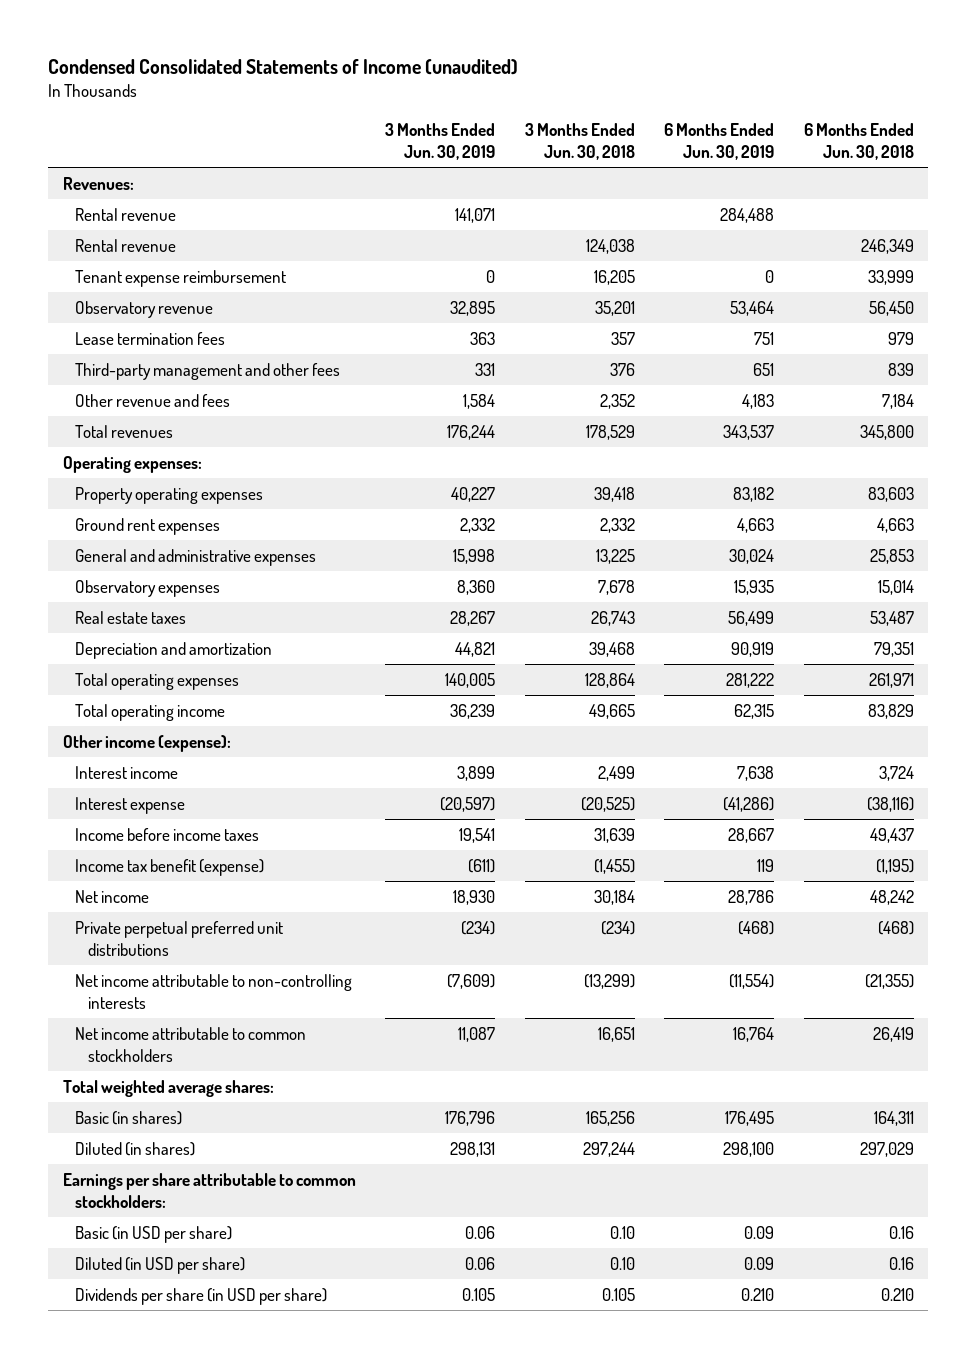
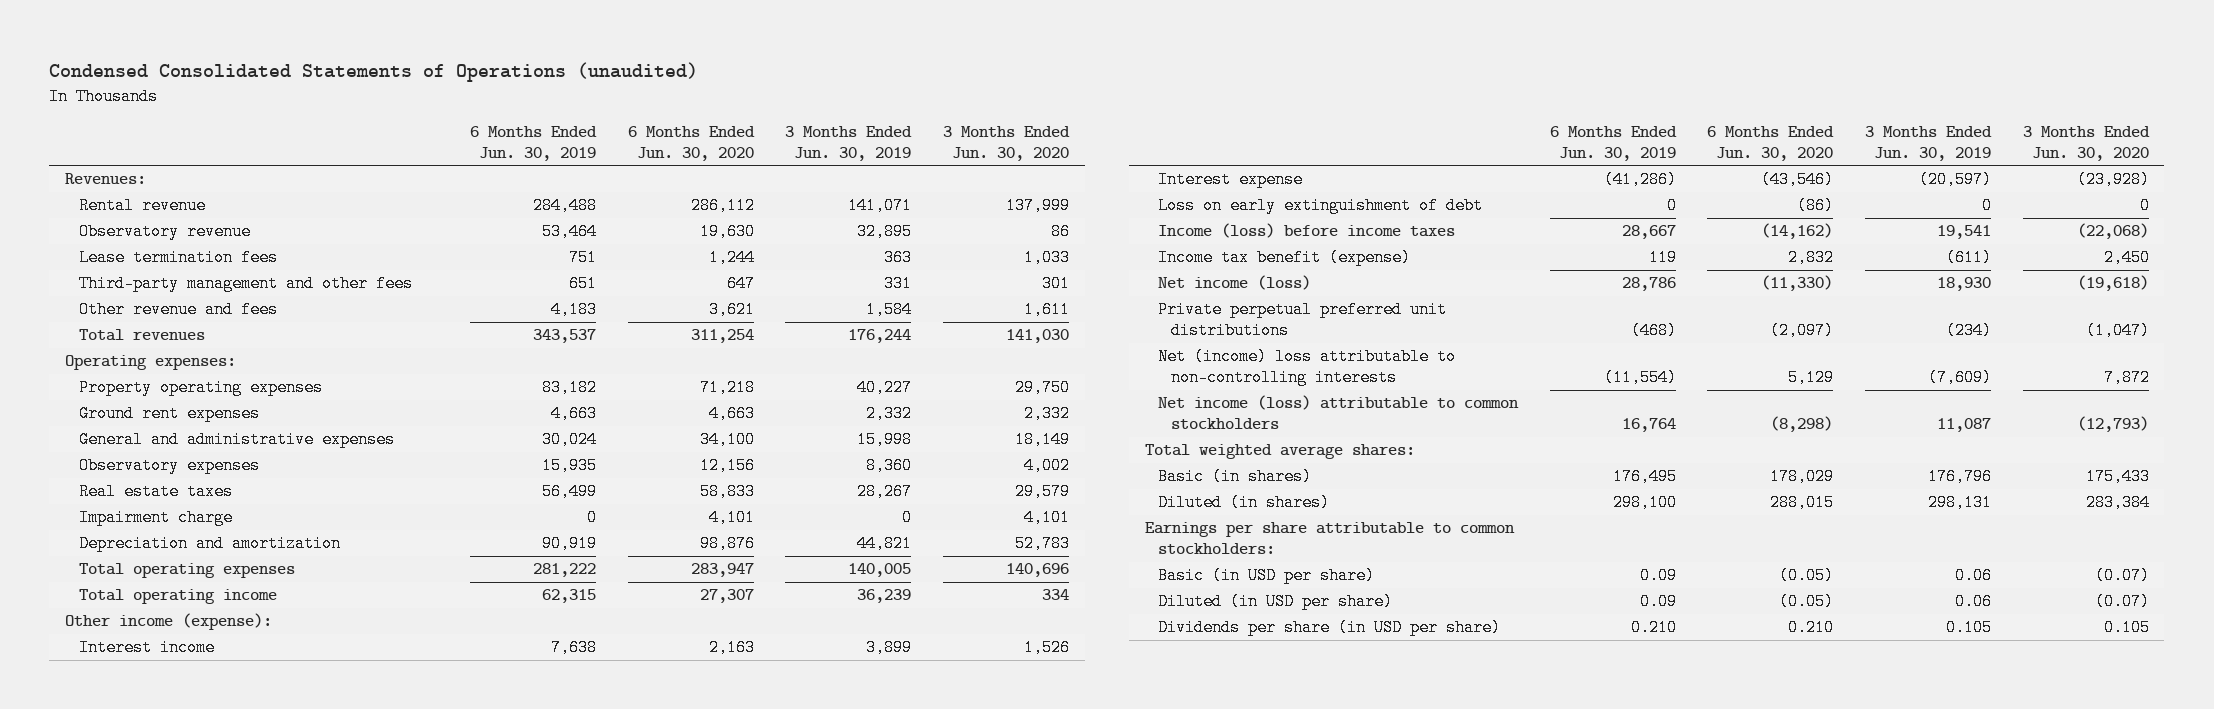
[47,59,518,76] Condensed Consolidated Statements of Income (unaudited) -> [49,61,699,82] Condensed Consolidated Statements of Operations (unaudited)
[524,122,635,160] 3 Months Ended Jun. 30, 2018 -> none
[803,122,914,160] 6 Months Ended Jun. 30, 2018 -> none
none -> [627,125,755,161] 6 Months Ended Jun. 30, 2020
none -> [942,125,1070,161] 3 Months Ended Jun. 30, 2020
[75,238,177,252] Rental revenue -> none
[75,269,287,287] Tenant expense reimbursement -> none
none -> [78,509,233,527] Impairment charge
none -> [1158,197,1484,215] Loss on early extinguishment of debt
[75,827,260,841] Income before income taxes -> [1158,223,1456,239] Income (loss) before income taxes
[75,889,150,903] Net income -> [1158,275,1312,291] Net income (loss)
[75,973,353,1009] Net income attributable to non-controlling interests -> [1158,348,1457,387] Net (income) loss attributable to non-controlling interests
[75,1026,307,1062] Net income attributable to common stockholders -> [1158,395,1520,430] Net income (loss) attributable to common stockholders

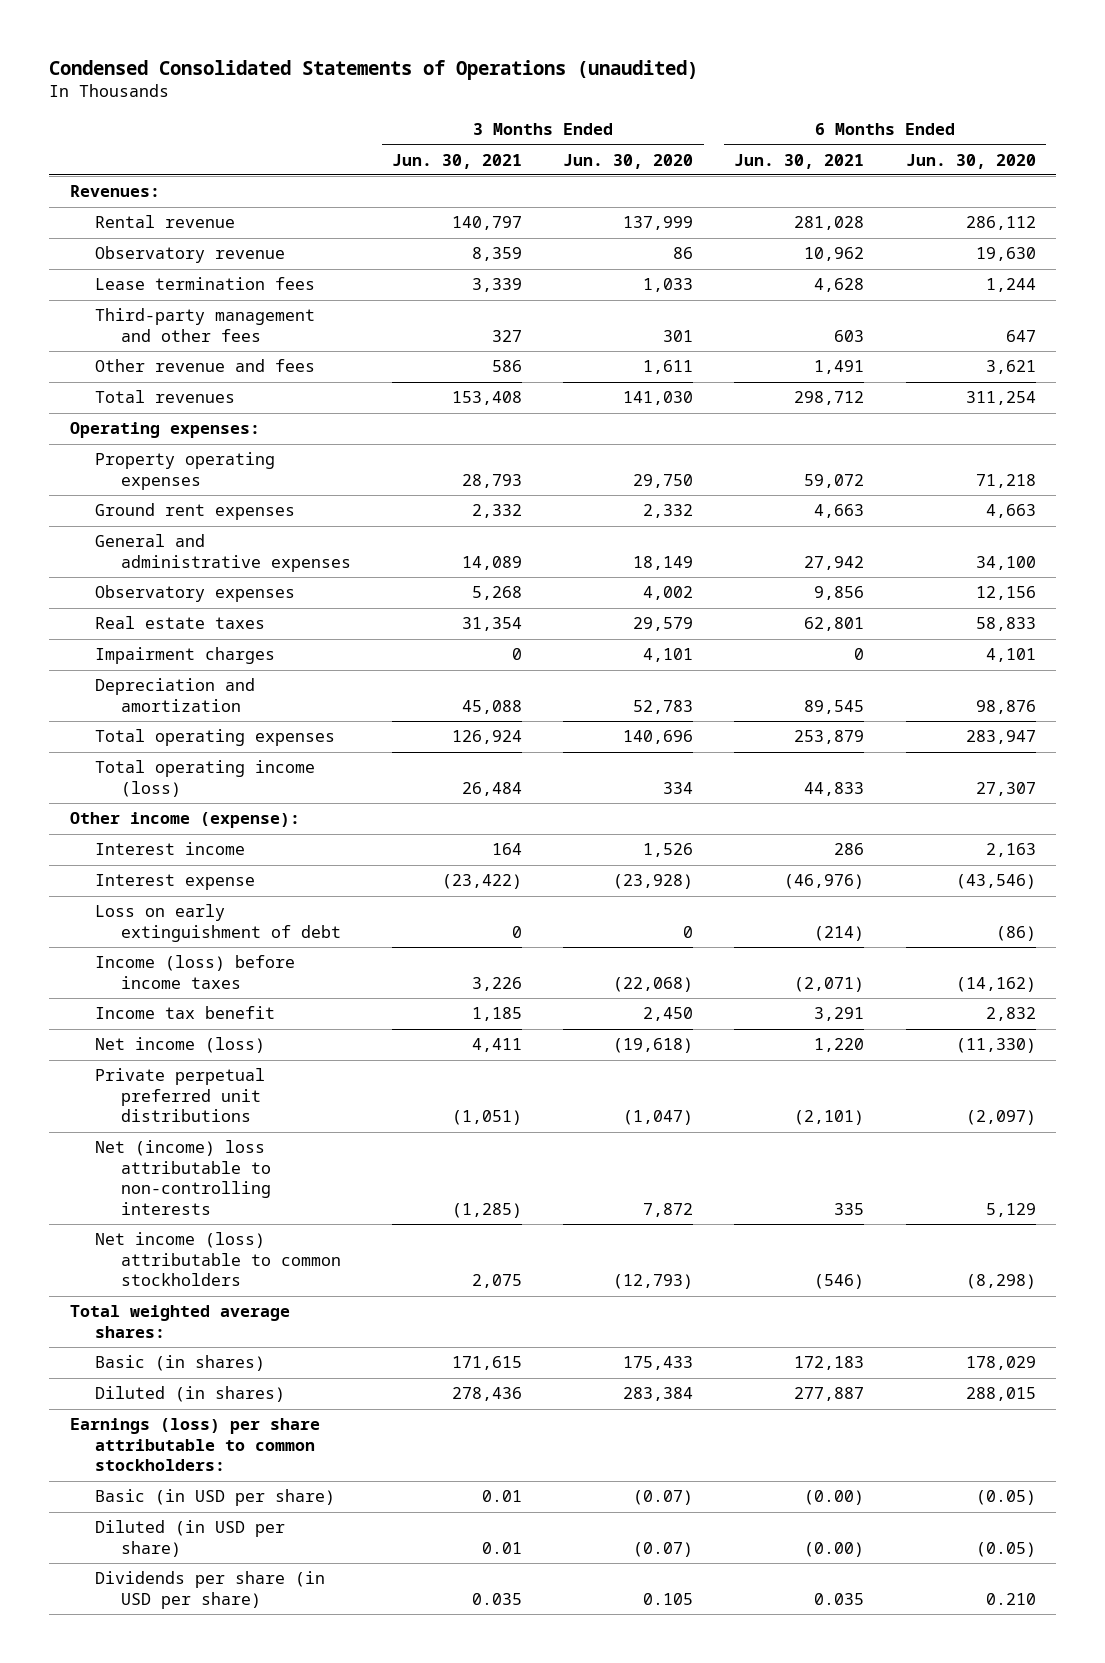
[470,125,598,161] 6 Months Ended Jun. 30, 2019 -> none
[785,125,913,161] 3 Months Ended Jun. 30, 2019 -> none
none -> [392,153,523,169] Jun. 30, 2021
none -> [734,153,865,169] Jun. 30, 2021
[78,509,233,527] Impairment charge -> [95,647,276,665] Impairment charges
[78,589,277,605] Total operating income -> [95,760,316,797] Total operating income (loss)
[1158,249,1412,267] Income tax benefit (expense) -> [95,1006,276,1020] Income tax benefit
[1144,522,1515,555] Earnings per share attributable to common stockholders: -> [69,1418,320,1472] Earnings (loss) per share attributable to common stockholders:

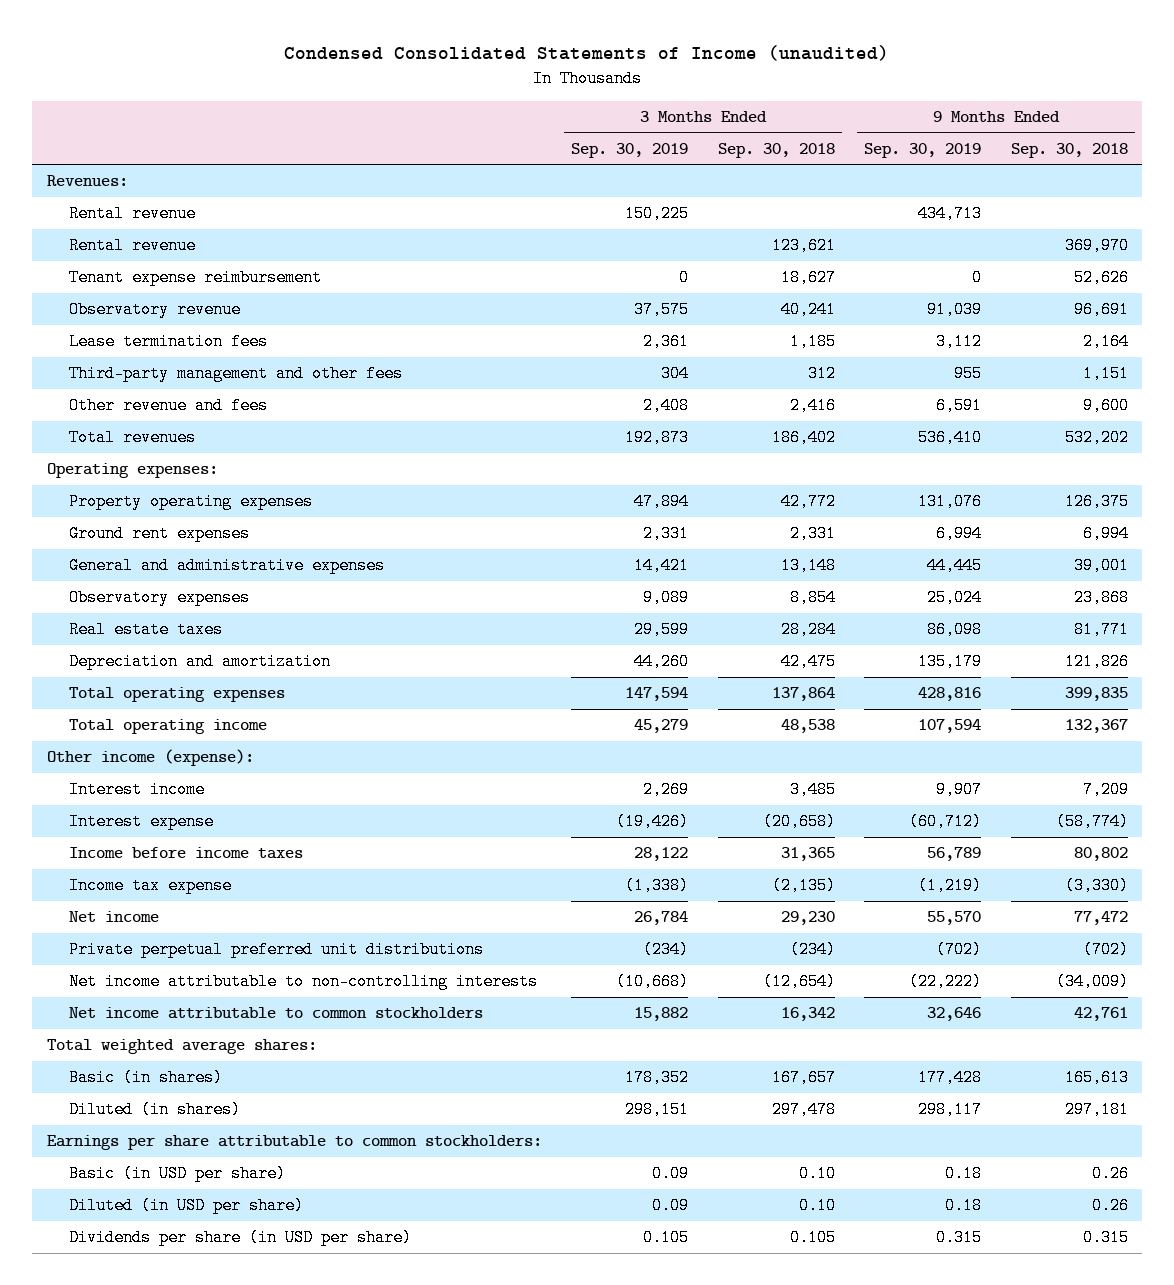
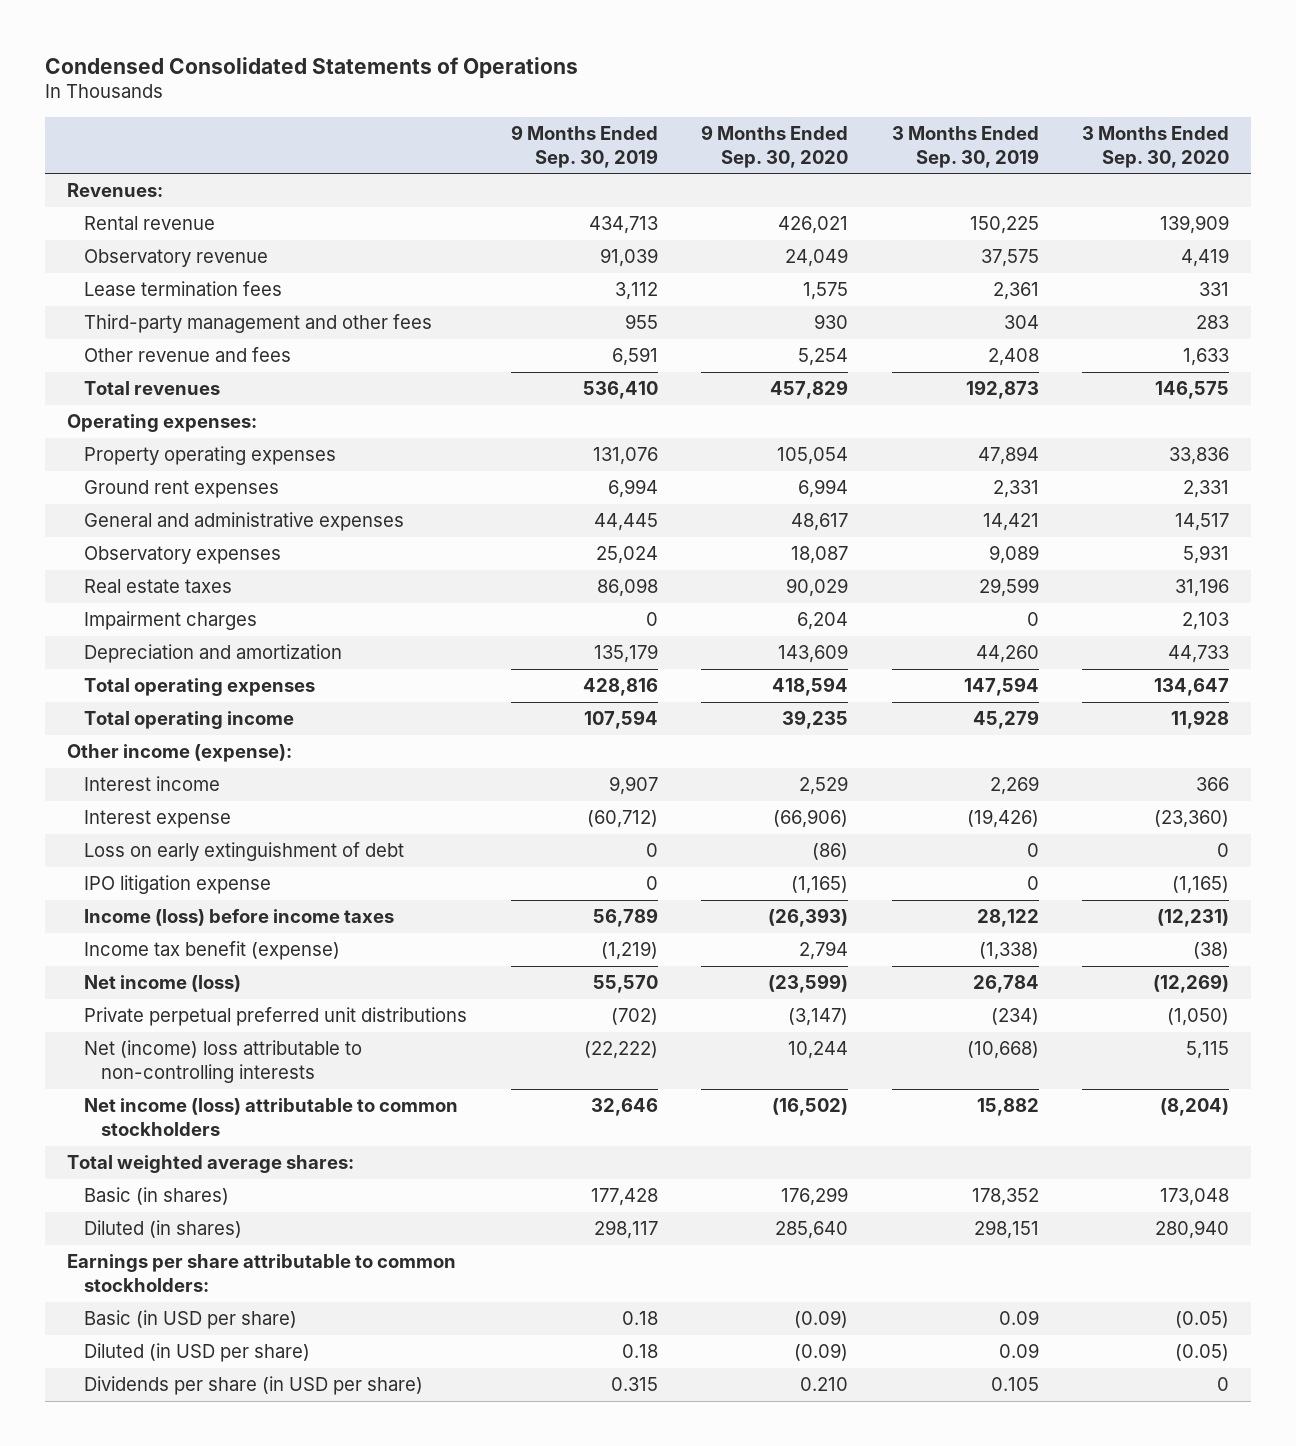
[284,45,890,62] Condensed Consolidated Statements of Income (unaudited) -> [45,56,579,79] Condensed Consolidated Statements of Operations
[717,142,835,158] Sep. 30, 2018 -> none
[1010,142,1128,158] Sep. 30, 2018 -> none
none -> [701,124,849,168] 9 Months Ended Sep. 30, 2020
none -> [1082,125,1230,168] 3 Months Ended Sep. 30, 2020
[68,237,196,255] Rental revenue -> none
[68,269,322,287] Tenant expense reimbursement -> none
none -> [84,611,258,631] Impairment charges
none -> [84,842,405,862] Loss on early extinguishment of debt
none -> [84,875,272,895] IPO litigation expense
[68,847,303,860] Income before income taxes -> [84,909,395,927] Income (loss) before income taxes
[68,877,232,895] Income tax expense -> [84,941,341,961] Income tax benefit (expense)
[68,911,159,923] Net income -> [84,975,242,993] Net income (loss)
[68,973,538,991] Net income attributable to non-controlling interests -> [84,1040,363,1083] Net (income) loss attributable to non-controlling interests
[68,1007,483,1020] Net income attributable to common stockholders -> [84,1098,459,1136] Net income (loss) attributable to common stockholders

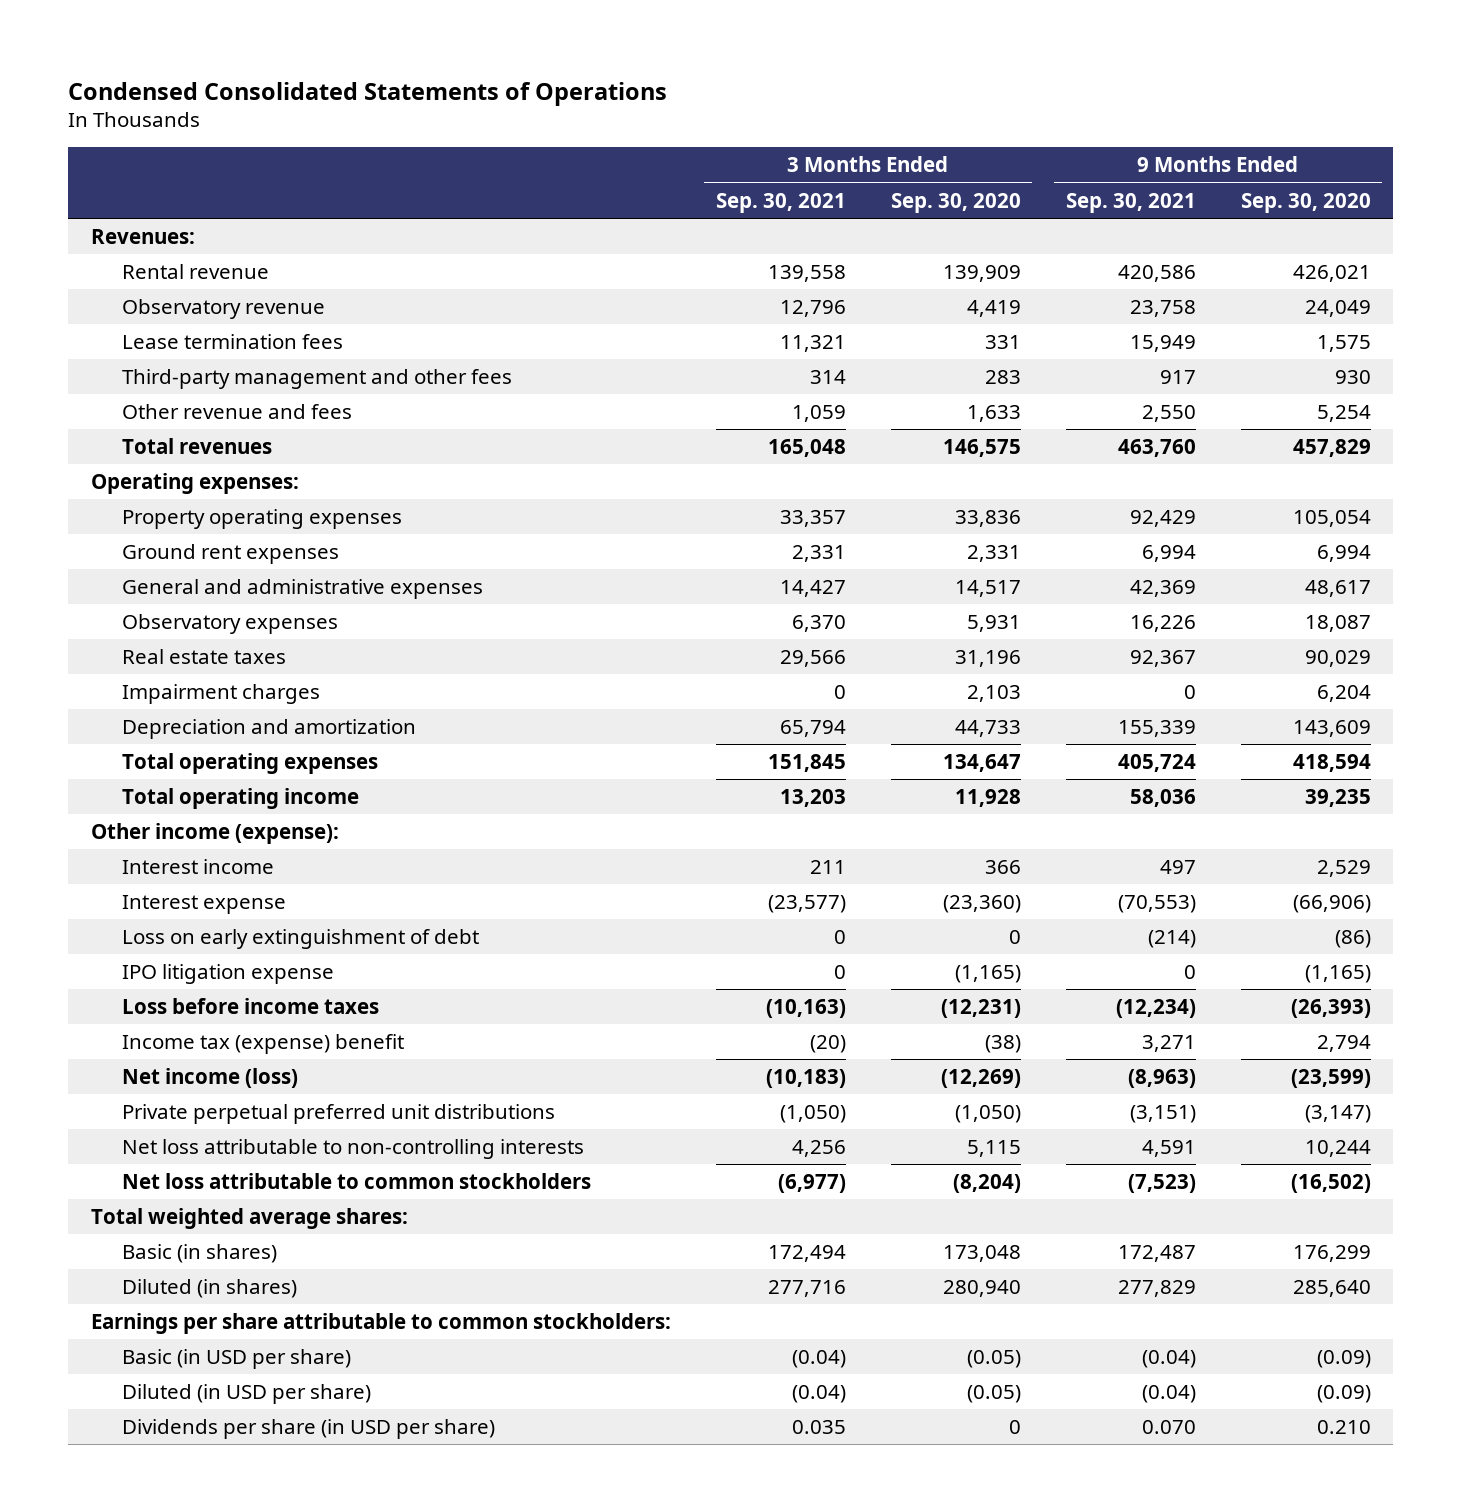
[510,124,658,168] 9 Months Ended Sep. 30, 2019 -> none
[891,125,1039,168] 3 Months Ended Sep. 30, 2019 -> none
none -> [715,192,846,213] Sep. 30, 2021
none -> [1065,192,1196,213] Sep. 30, 2021
[84,909,395,927] Income (loss) before income taxes -> [122,998,380,1015] Loss before income taxes
[84,941,341,961] Income tax benefit (expense) -> [122,1034,405,1055] Income tax (expense) benefit
[84,1040,363,1083] Net (income) loss attributable to non-controlling interests -> [122,1139,585,1160] Net loss attributable to non-controlling interests
[84,1098,459,1136] Net income (loss) attributable to common stockholders -> [122,1173,592,1190] Net loss attributable to common stockholders

